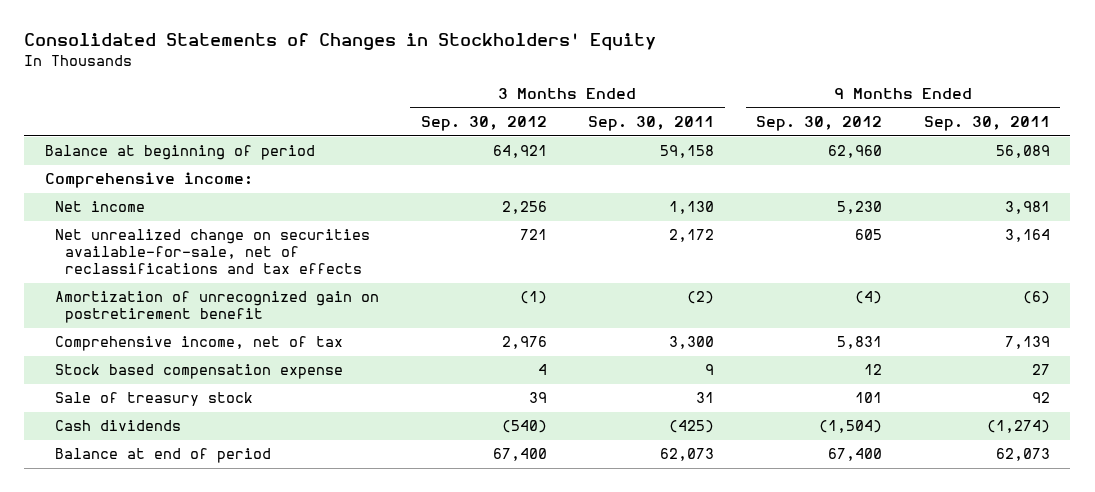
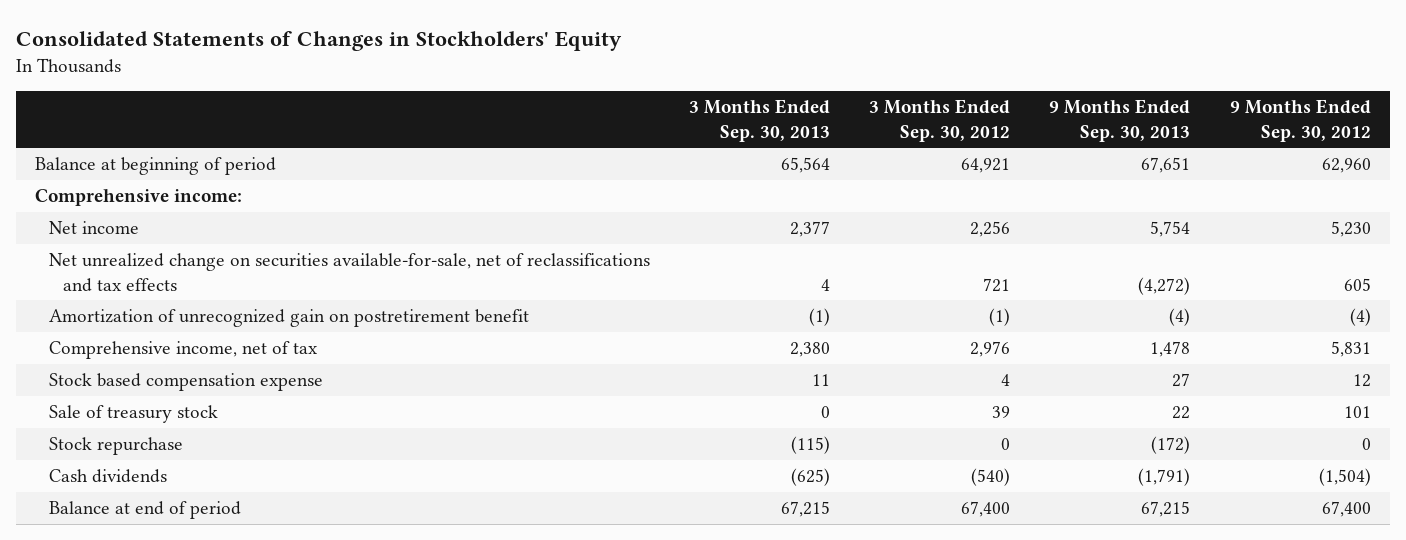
[588,116,715,132] Sep. 30, 2011 -> none
[923,116,1050,132] Sep. 30, 2011 -> none
none -> [689,99,831,142] 3 Months Ended Sep. 30, 2013
none -> [1049,99,1191,142] 9 Months Ended Sep. 30, 2013
none -> [49,437,184,456] Stock repurchase

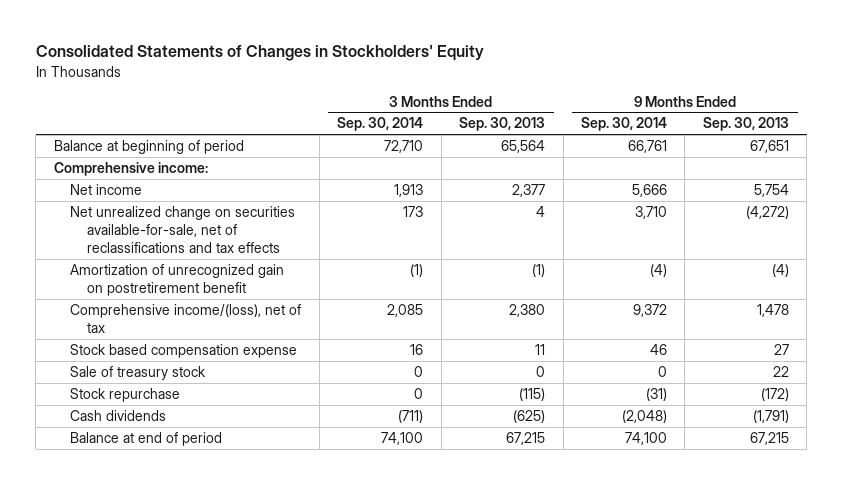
[869,99,1011,142] 3 Months Ended Sep. 30, 2012 -> none
[1229,99,1371,142] 9 Months Ended Sep. 30, 2012 -> none
none -> [337,117,424,132] Sep. 30, 2014
none -> [580,117,667,132] Sep. 30, 2014
[49,341,319,360] Comprehensive income, net of tax -> [70,304,302,334] Comprehensive income/(loss), net of tax

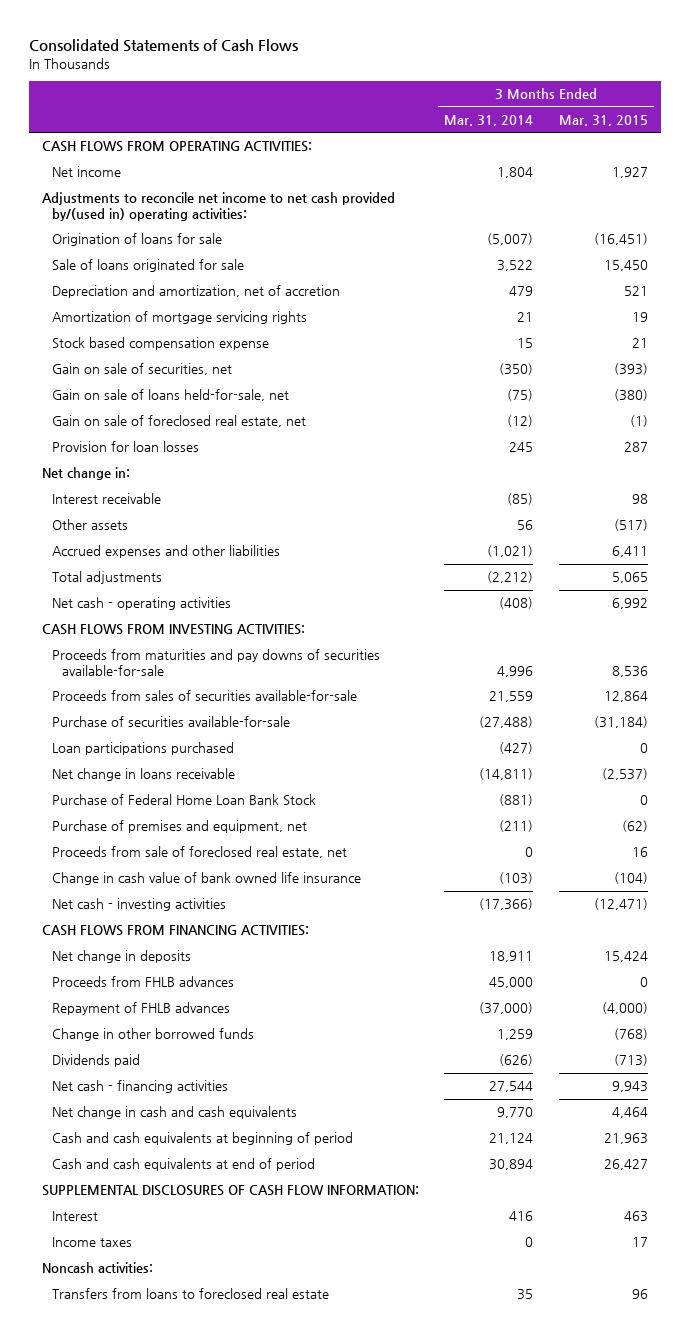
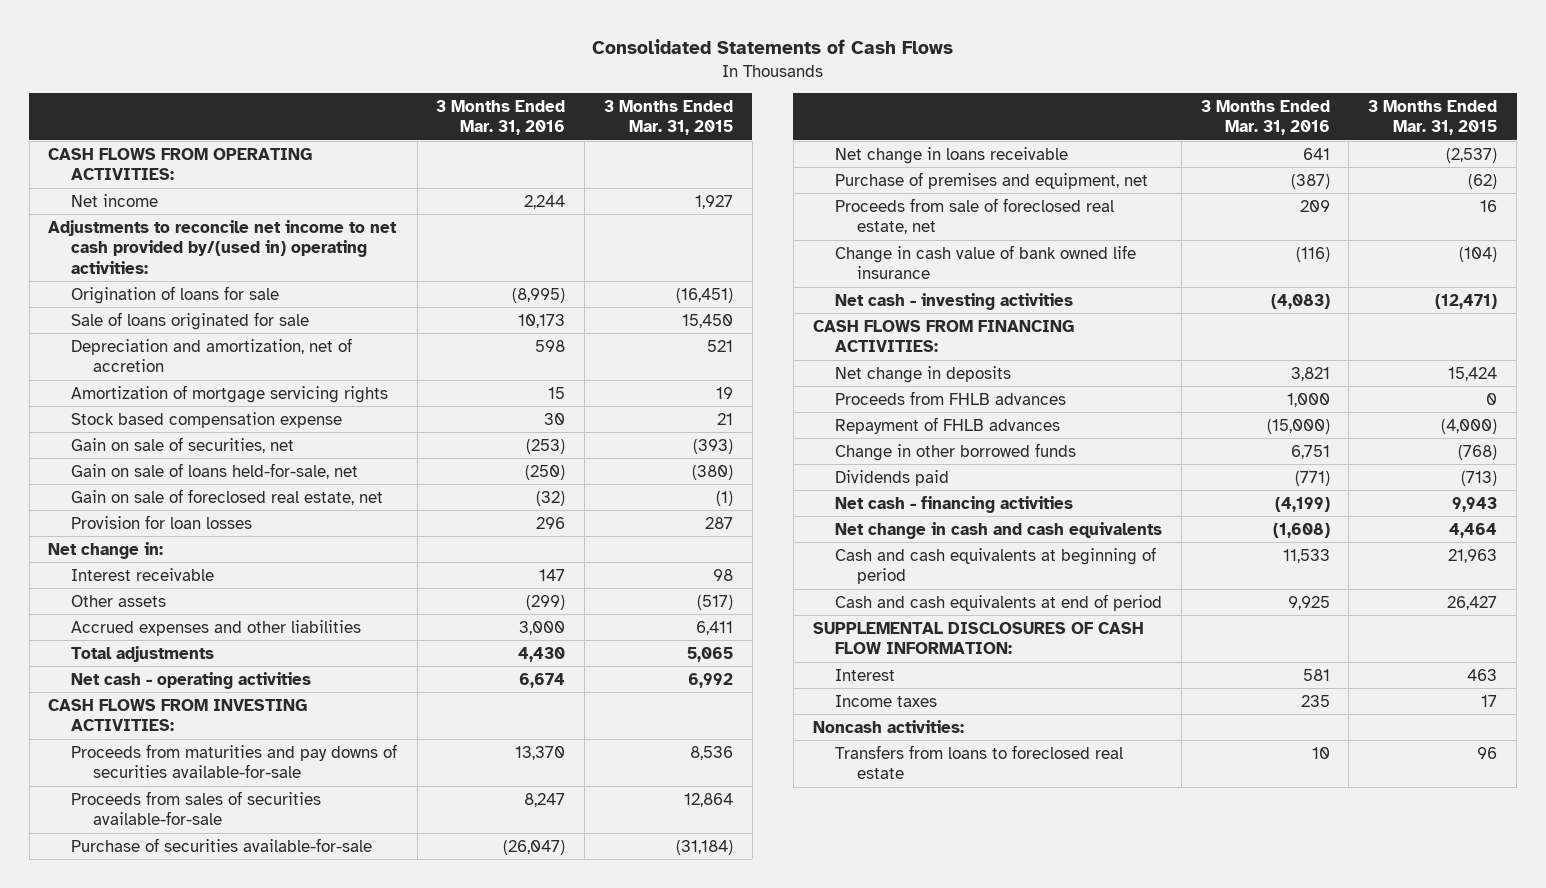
[444,115,534,127] Mar. 31, 2014 -> none
none -> [436,99,566,136] 3 Months Ended Mar. 31, 2016
[51,742,234,756] Loan participations purchased -> none
[51,794,316,806] Purchase of Federal Home Loan Bank Stock -> none

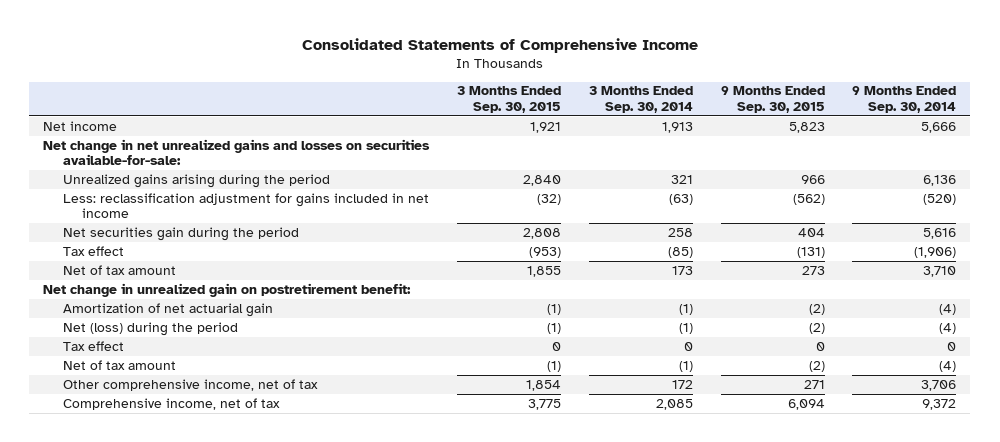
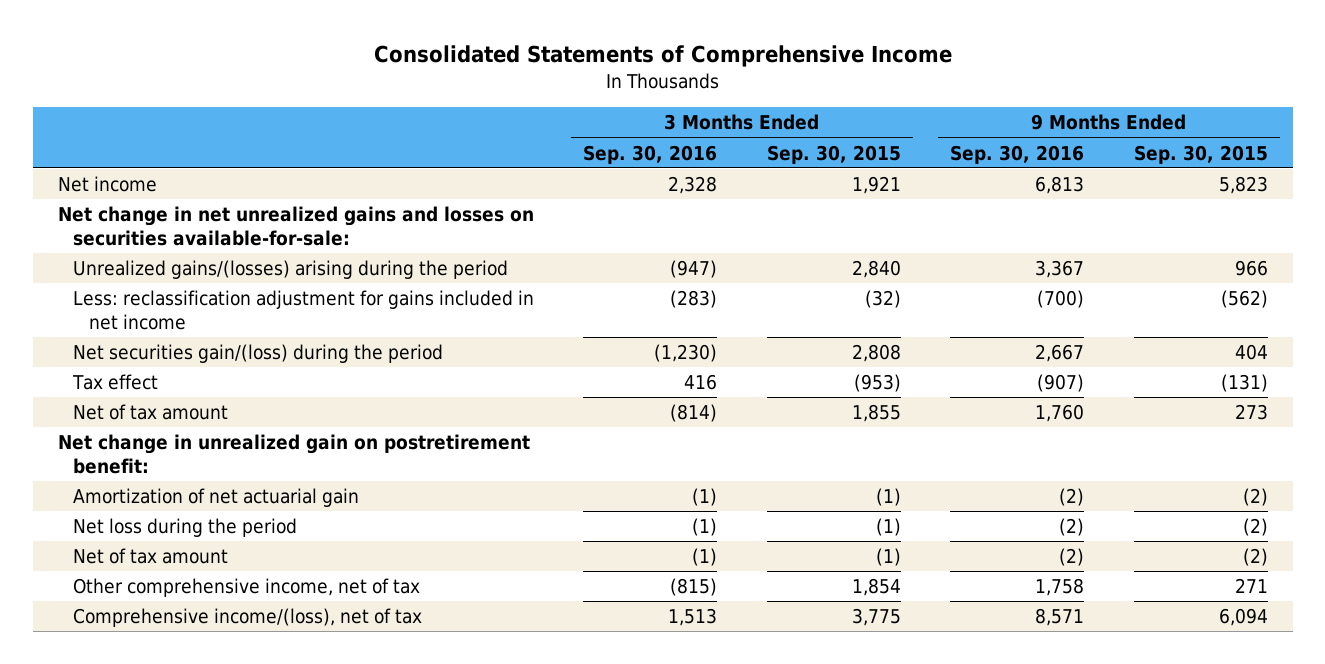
[588,86,693,113] 3 Months Ended Sep. 30, 2014 -> none
[852,86,957,113] 9 Months Ended Sep. 30, 2014 -> none
none -> [583,144,718,164] Sep. 30, 2016
none -> [950,144,1085,164] Sep. 30, 2016
[62,173,330,188] Unrealized gains arising during the period -> [73,260,509,280] Unrealized gains/(losses) arising during the period
[62,226,299,241] Net securities gain during the period -> [73,344,444,364] Net securities gain/(loss) during the period
[62,340,124,351] Tax effect -> none
[62,321,238,336] Net (loss) during the period -> [73,518,298,538] Net loss during the period
[62,397,280,410] Comprehensive income, net of tax -> [73,608,423,628] Comprehensive income/(loss), net of tax

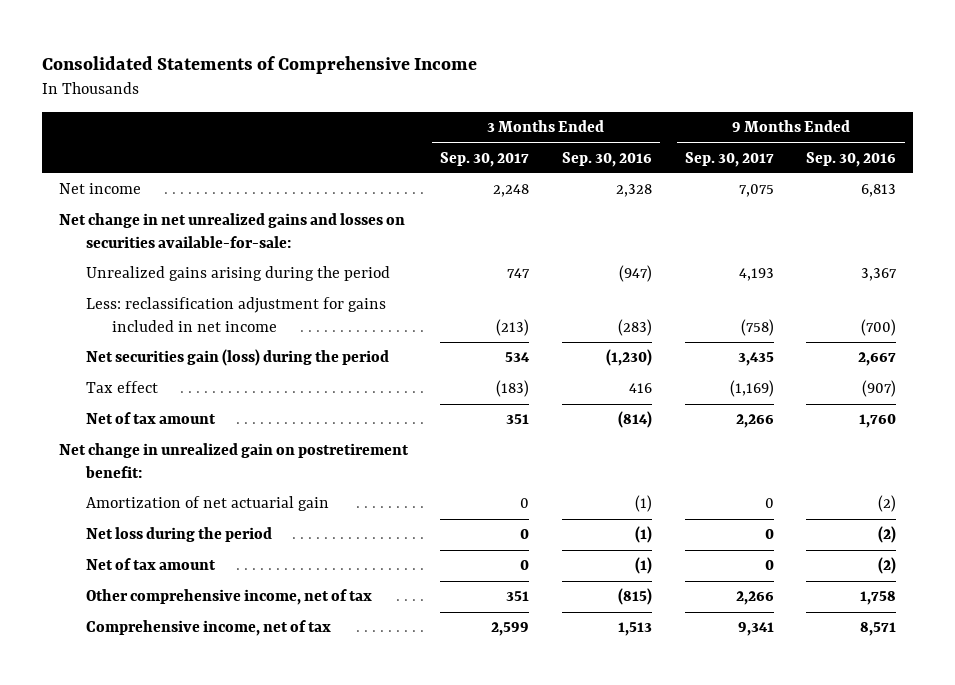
[766,144,901,164] Sep. 30, 2015 -> none
[1133,144,1268,164] Sep. 30, 2015 -> none
none -> [440,151,530,167] Sep. 30, 2017
none -> [684,151,774,167] Sep. 30, 2017
[73,260,509,280] Unrealized gains/(losses) arising during the period -> [85,266,390,282] Unrealized gains arising during the period
[73,344,444,364] Net securities gain/(loss) during the period -> [85,349,389,367] Net securities gain (loss) during the period
[73,608,423,628] Comprehensive income/(loss), net of tax -> [85,620,331,637] Comprehensive income, net of tax

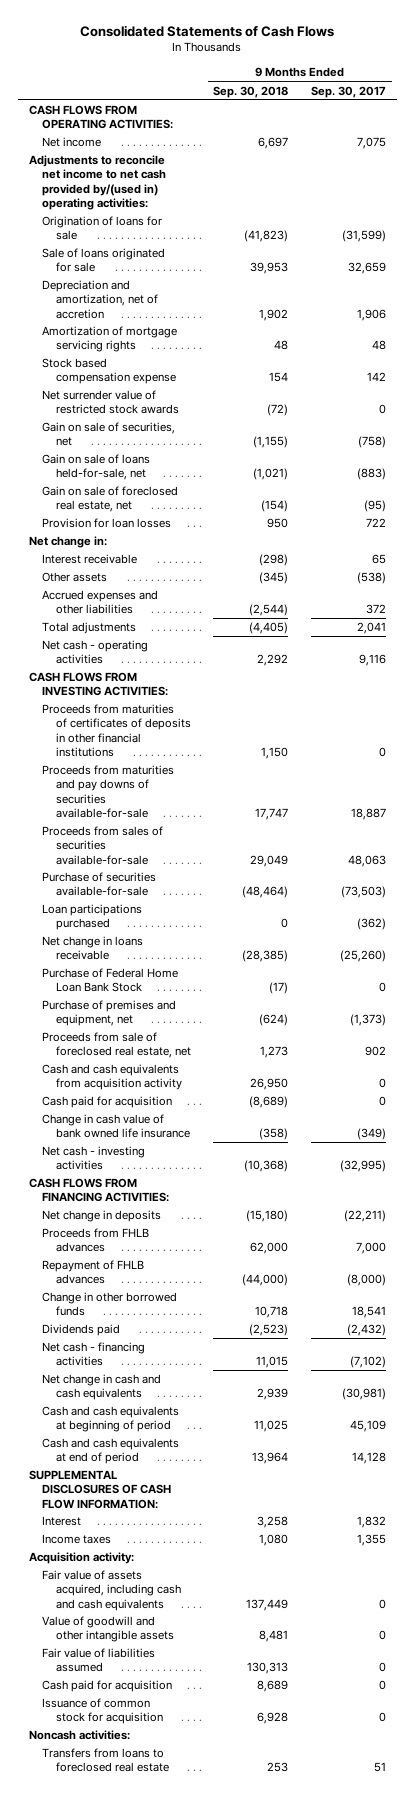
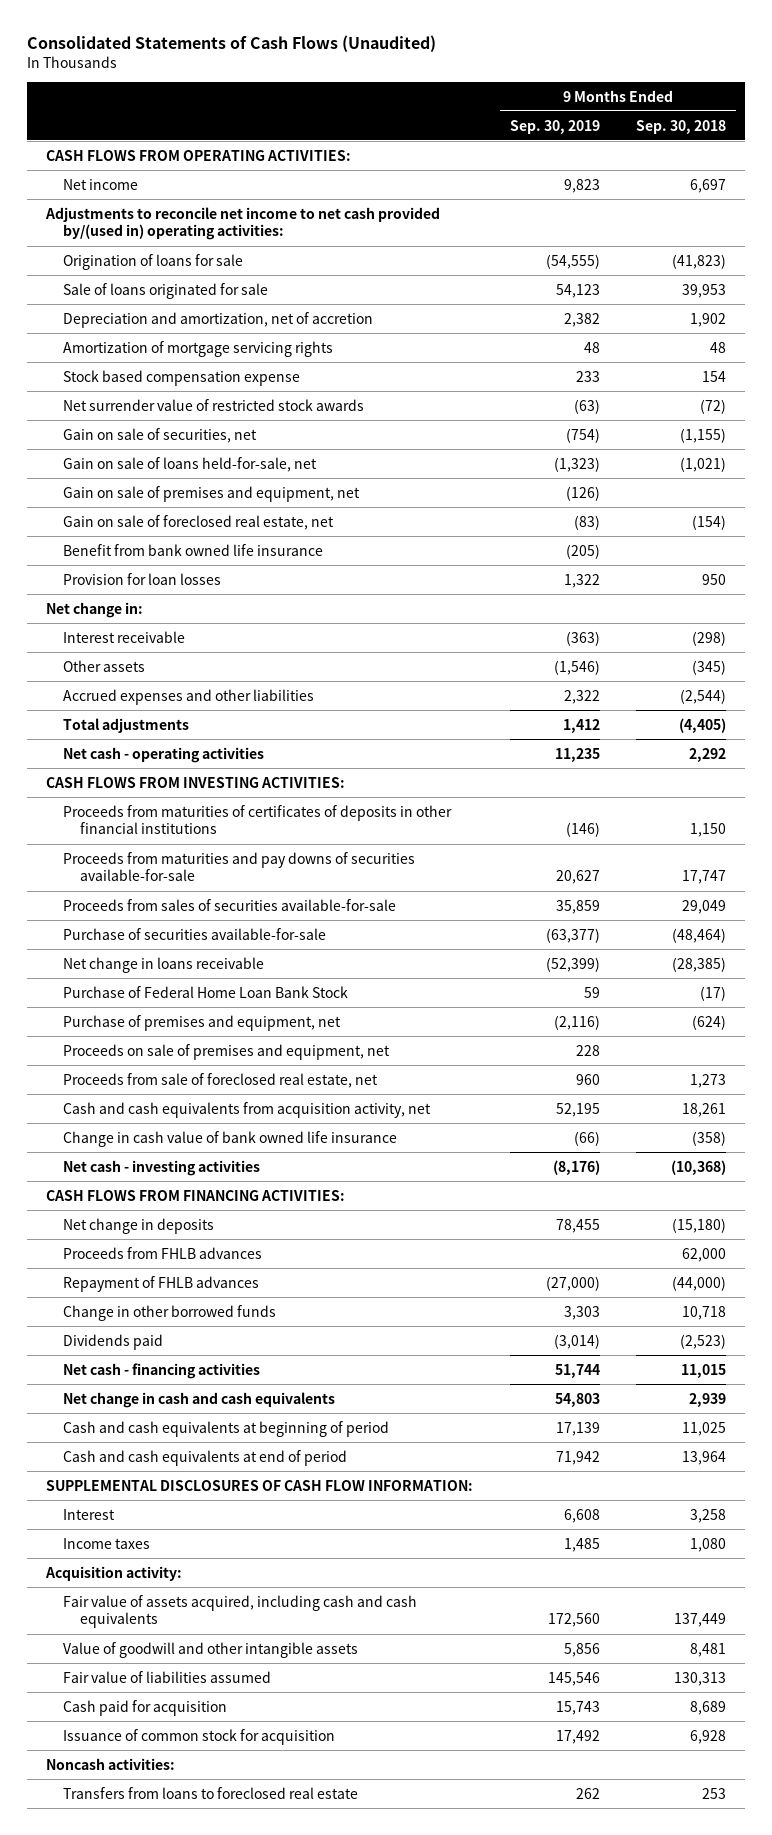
[80,24,335,37] Consolidated Statements of Cash Flows -> [27,35,437,53] Consolidated Statements of Cash Flows (Unaudited)
[311,85,387,98] Sep. 30, 2017 -> none
none -> [509,119,600,134] Sep. 30, 2019
none -> [62,485,360,502] Gain on sale of premises and equipment, net
none -> [62,543,323,556] Benefit from bank owned life insurance
[42,904,143,931] Loan participations purchased -> none
none -> [62,1043,390,1060] Proceeds on sale of premises and equipment, net
[42,1096,173,1109] Cash paid for acquisition -> none
[42,1064,182,1091] Cash and cash equivalents from acquisition activity -> [62,1101,431,1118] Cash and cash equivalents from acquisition activity, net
[250,1078,289,1091] 26,950 -> [682,1102,727,1117] 18,261

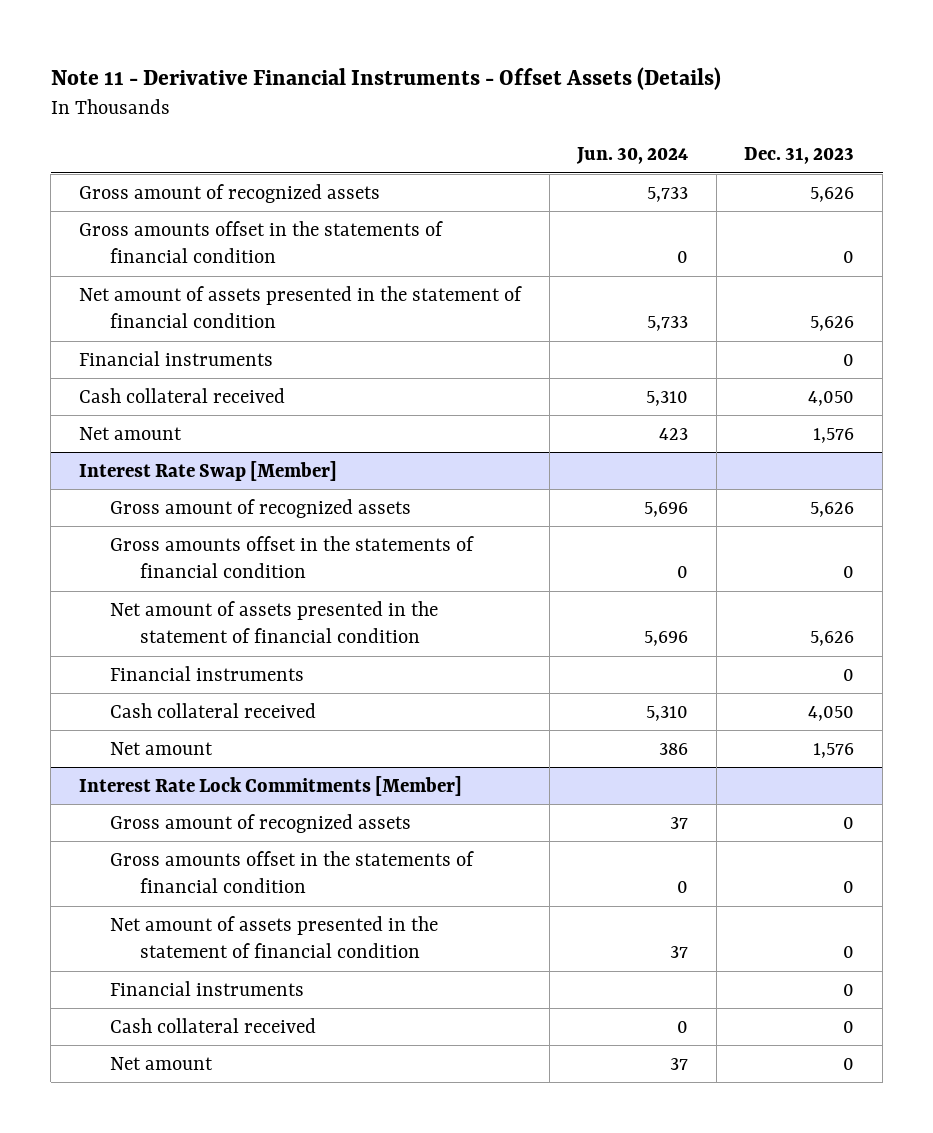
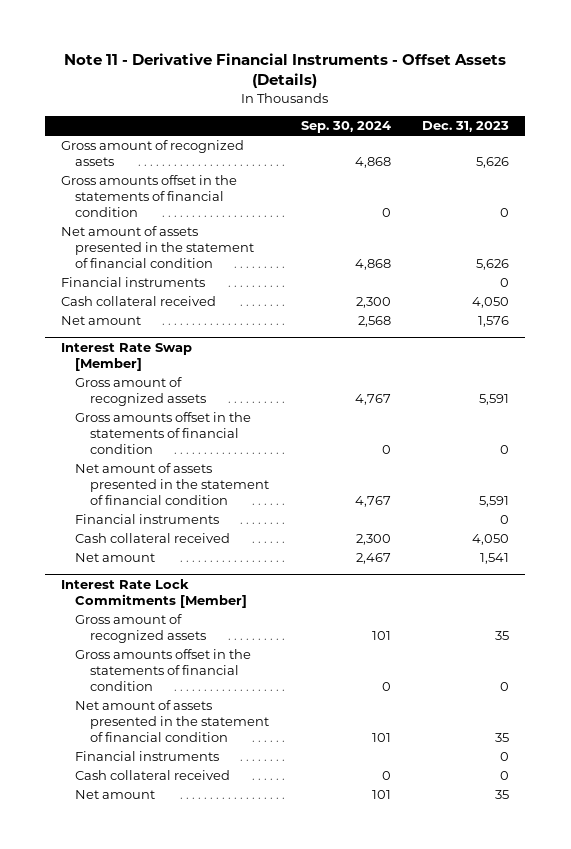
[576,147,689,165] Jun. 30, 2024 -> none
none -> [300,121,391,134] Sep. 30, 2024
[810,501,855,517] 5,626 -> [479,393,510,405] 5,591
[810,631,855,647] 5,626 -> [479,495,510,507] 5,591
[813,742,855,758] 1,576 -> [480,553,510,565] 1,541
[843,816,855,829] 0 -> [495,630,510,640] 35
[843,946,855,959] 0 -> [495,732,510,742] 35
[843,1057,855,1070] 0 -> [495,790,510,800] 35

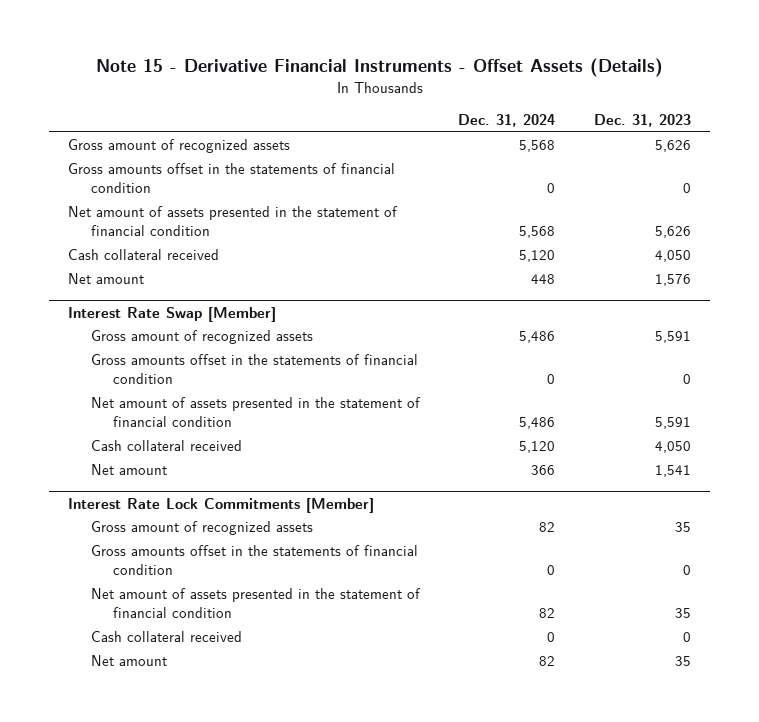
[64,53,507,89] Note 11 - Derivative Financial Instruments - Offset Assets (Details) -> [95,58,663,78] Note 15 - Derivative Financial Instruments - Offset Assets (Details)
[300,121,391,134] Sep. 30, 2024 -> none
none -> [458,114,556,128] Dec. 31, 2024
[61,277,206,288] Financial instruments -> none
[75,514,220,525] Financial instruments -> none
[75,751,220,762] Financial instruments -> none

